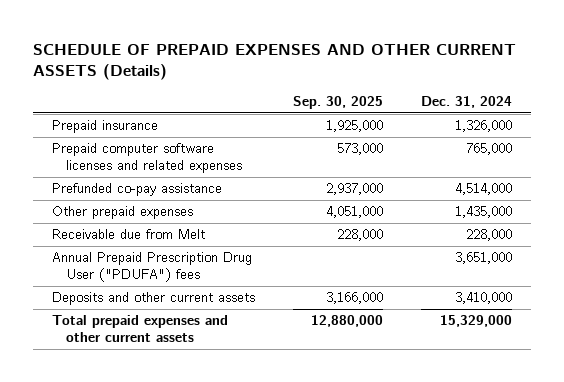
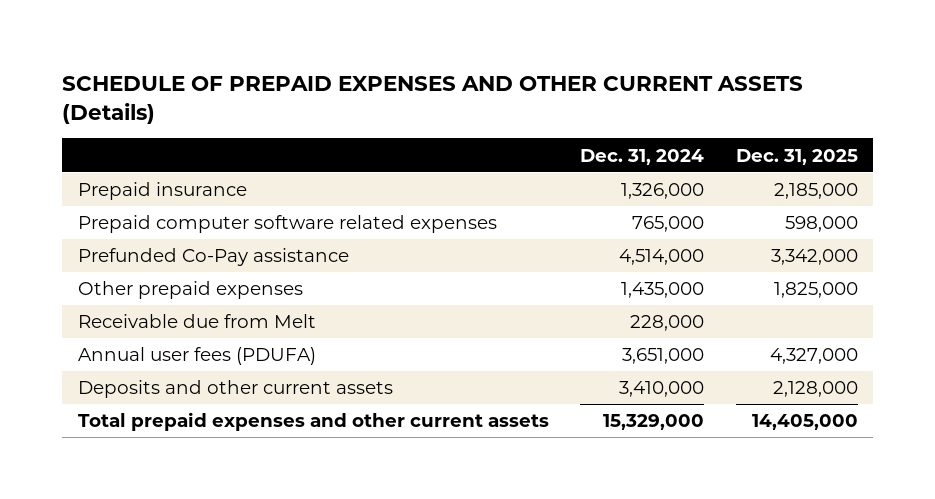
[292,96,383,110] Sep. 30, 2025 -> none
none -> [735,148,858,165] Dec. 31, 2025
[51,143,243,174] Prepaid computer software licenses and related expenses -> [77,215,497,234] Prepaid computer software related expenses
[51,183,222,197] Prefunded co-pay assistance -> [77,248,349,267] Prefunded Co-Pay assistance
[51,252,252,283] Annual Prepaid Prescription Drug User ("PDUFA") fees -> [77,347,316,366] Annual user fees (PDUFA)

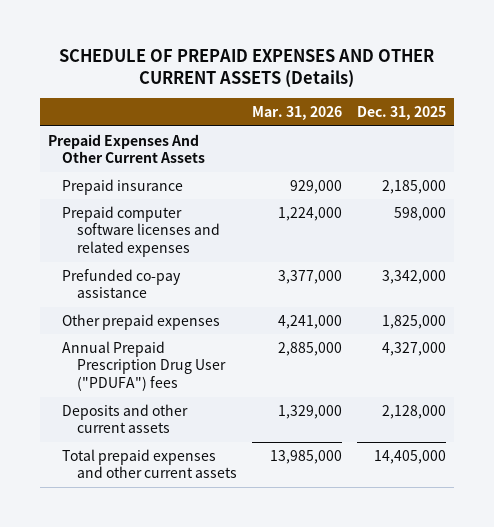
[580,148,705,165] Dec. 31, 2024 -> none
none -> [252,106,343,121] Mar. 31, 2026
none -> [47,133,206,164] Prepaid Expenses And Other Current Assets
[77,215,497,234] Prepaid computer software related expenses -> [62,205,220,258] Prepaid computer software licenses and related expenses
[77,248,349,267] Prefunded Co-Pay assistance -> [62,268,182,299] Prefunded co-pay assistance
[77,314,316,329] Receivable due from Melt -> none
[77,347,316,366] Annual user fees (PDUFA) -> [62,340,226,392] Annual Prepaid Prescription Drug User ("PDUFA") fees

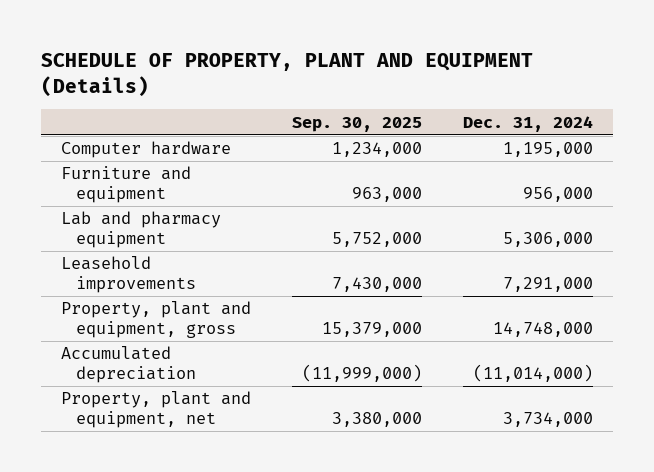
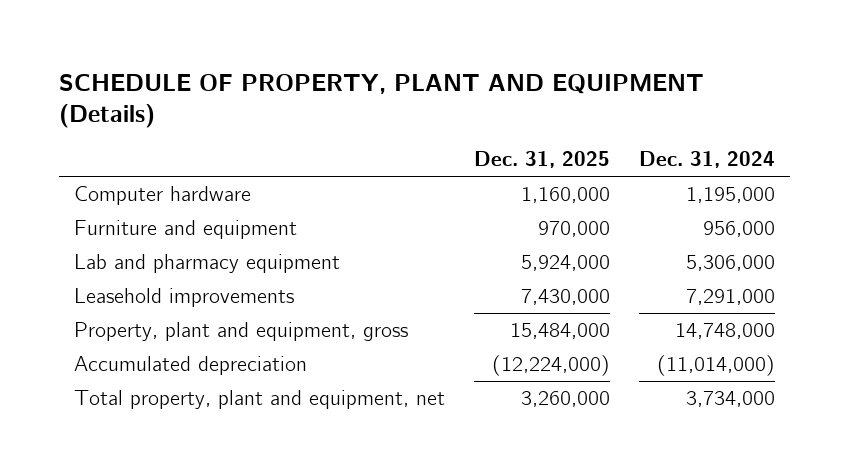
[291,116,422,132] Sep. 30, 2025 -> none
none -> [473,151,610,169] Dec. 31, 2025
[61,391,252,429] Property, plant and equipment, net -> [73,390,445,410] Total property, plant and equipment, net

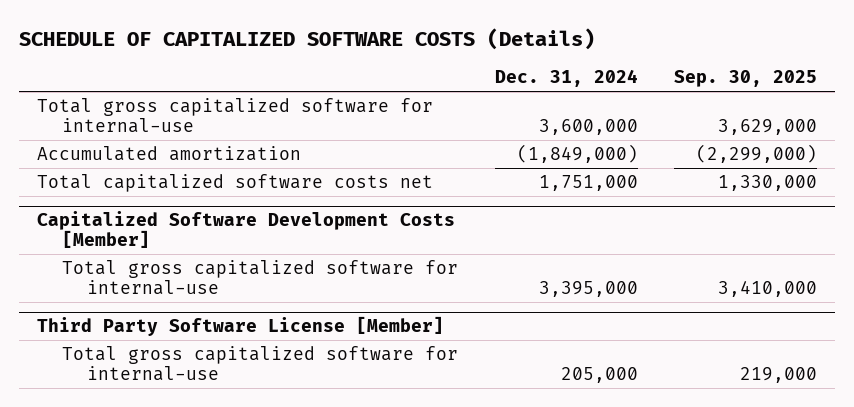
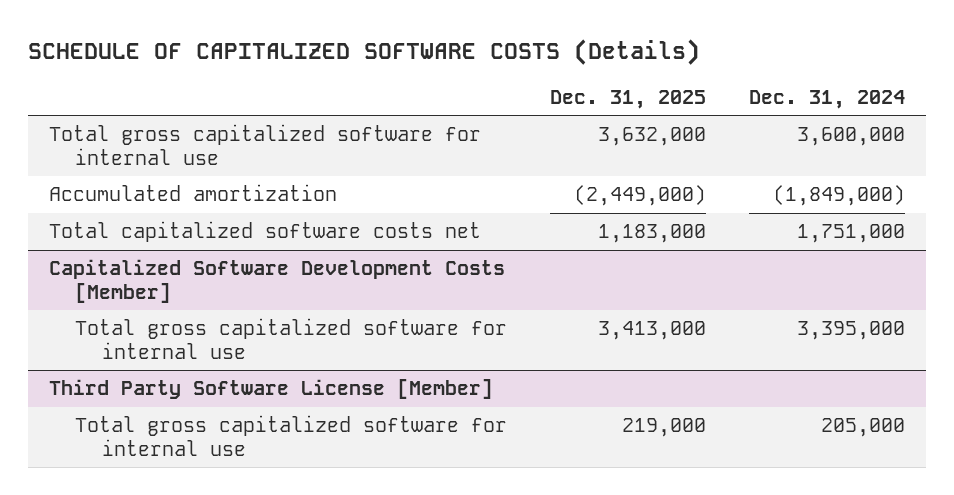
[673,70,817,88] Sep. 30, 2025 -> none
none -> [550,90,707,110] Dec. 31, 2025
[37,97,434,134] Total gross capitalized software for internal-use -> [49,124,482,165] Total gross capitalized software for internal use
[62,259,459,296] Total gross capitalized software for internal-use -> [75,318,508,359] Total gross capitalized software for internal use
[62,345,459,382] Total gross capitalized software for internal-use -> [75,415,508,456] Total gross capitalized software for internal use

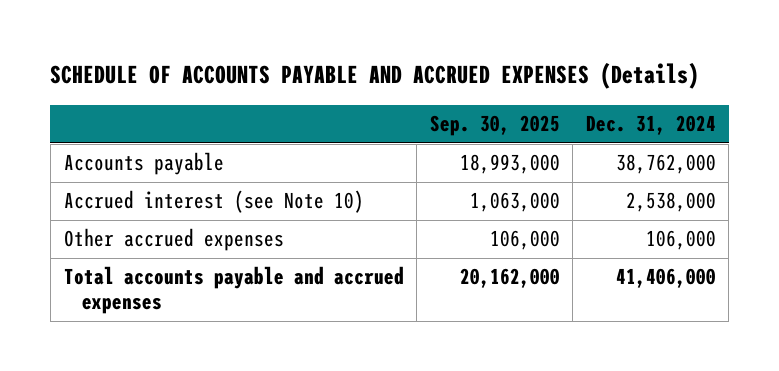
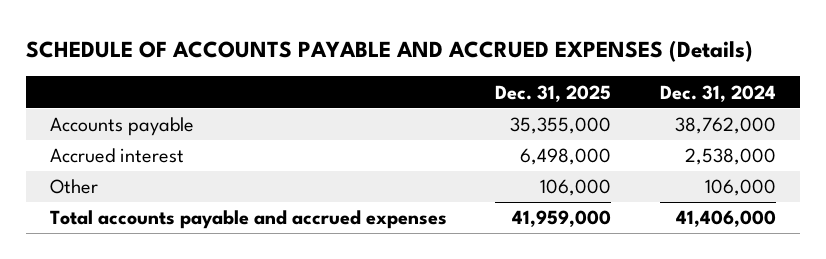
[429,115,560,137] Sep. 30, 2025 -> none
none -> [495,84,612,102] Dec. 31, 2025
[63,190,364,214] Accrued interest (see Note 10) -> [49,148,184,164] Accrued interest
[63,228,284,252] Other accrued expenses -> [49,179,98,195] Other

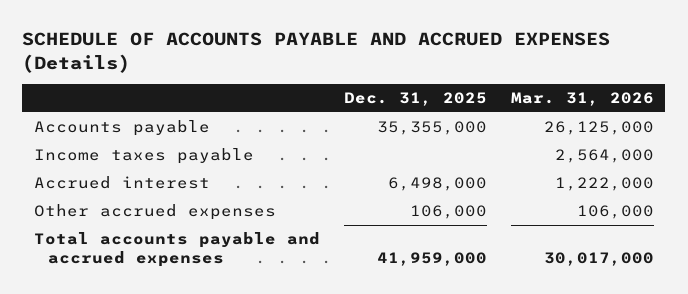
[659,84,776,102] Dec. 31, 2024 -> none
none -> [510,91,654,106] Mar. 31, 2026
none -> [34,148,255,165] Income taxes payable
[49,179,98,195] Other -> [34,204,277,221] Other accrued expenses

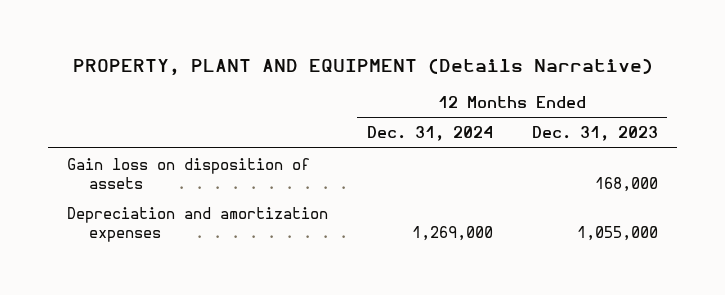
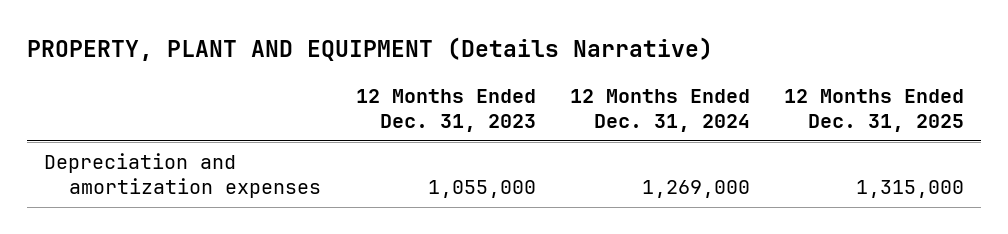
none -> [784,88,965,133] 12 Months Ended Dec. 31, 2025
[67,158,311,189] Gain loss on disposition of assets -> none

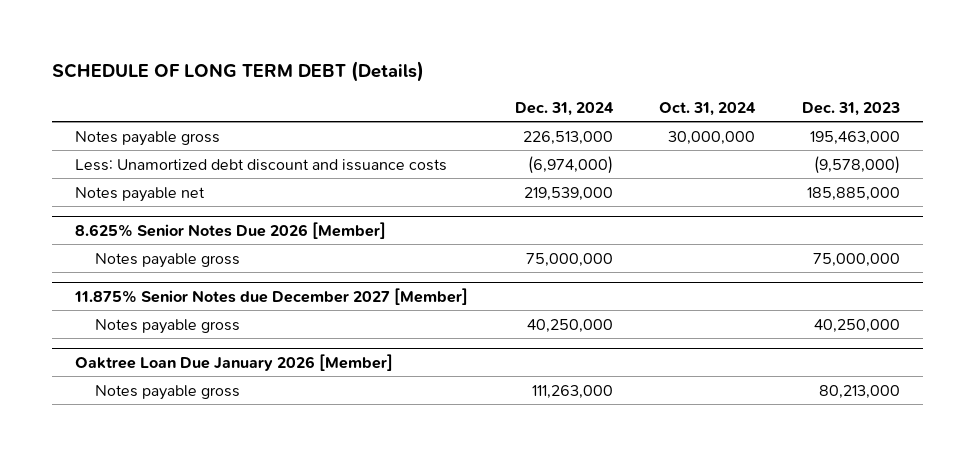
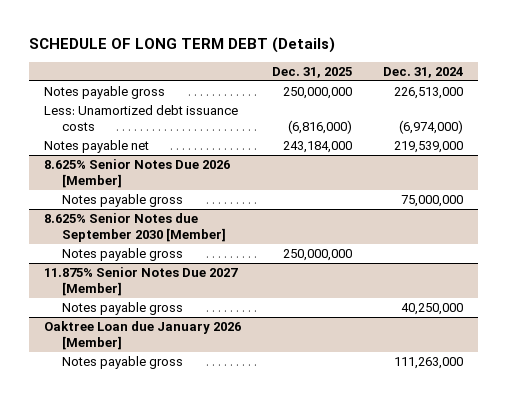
[659,101,757,116] Oct. 31, 2024 -> none
[802,101,901,116] Dec. 31, 2023 -> none
none -> [271,66,352,78] Dec. 31, 2025
[75,158,448,171] Less: Unamortized debt discount and issuance costs -> [44,105,239,131] Less: Unamortized debt issuance costs
none -> [44,213,227,242] 8.625% Senior Notes due September 2030 [Member]
none -> [62,248,184,262] Notes payable gross
[74,287,469,305] 11.875% Senior Notes due December 2027 [Member] -> [44,267,239,296] 11.875% Senior Notes Due 2027 [Member]
[75,353,394,371] Oaktree Loan Due January 2026 [Member] -> [44,321,242,350] Oaktree Loan due January 2026 [Member]

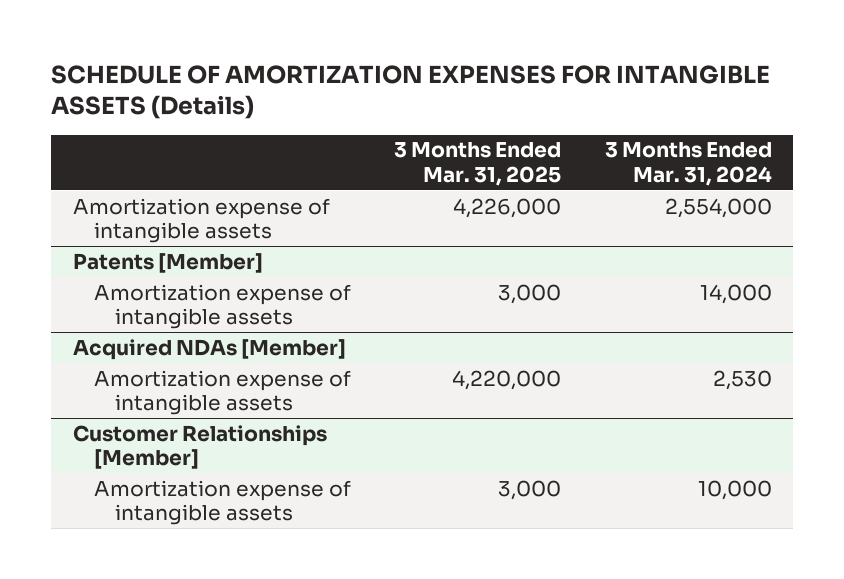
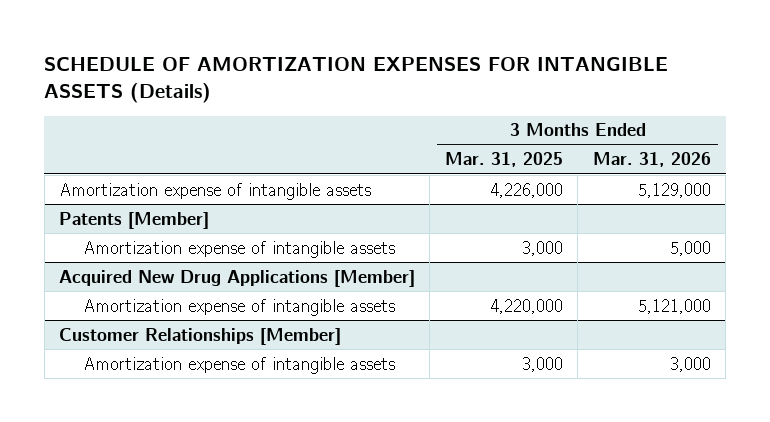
[604,142,772,186] 3 Months Ended Mar. 31, 2024 -> none
none -> [592,152,711,168] Mar. 31, 2026
[72,338,346,360] Acquired NDAs [Member] -> [59,269,416,287] Acquired New Drug Applications [Member]

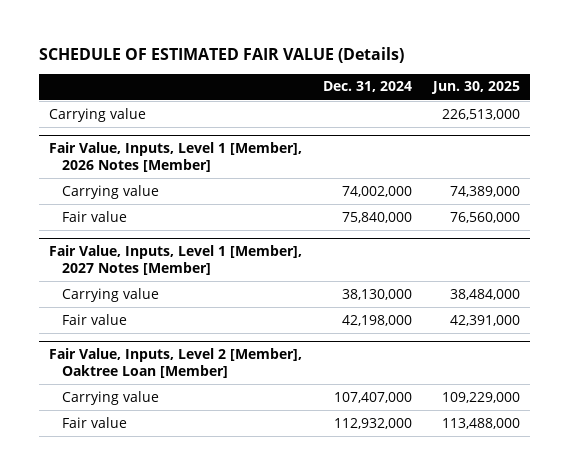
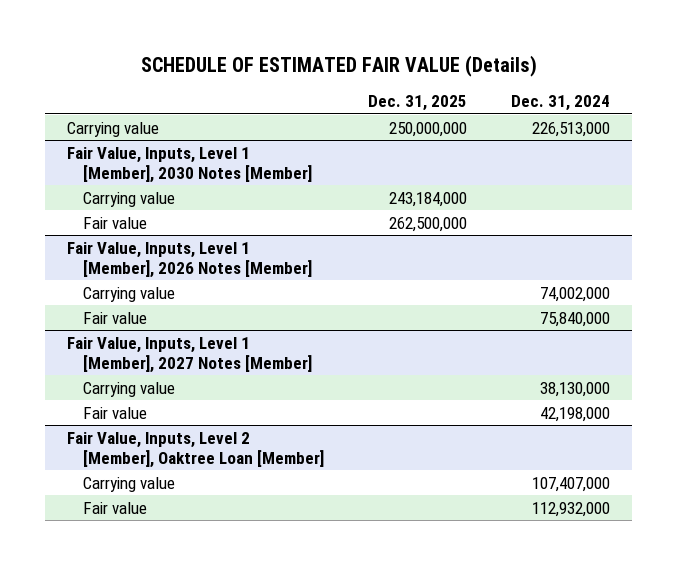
[430,81,520,95] Jun. 30, 2025 -> none
none -> [368,95,468,112] Dec. 31, 2025
none -> [66,121,159,137] Carrying value
none -> [66,146,312,183] Fair Value, Inputs, Level 1 [Member], 2030 Notes [Member]
none -> [82,216,147,229] Fair value

